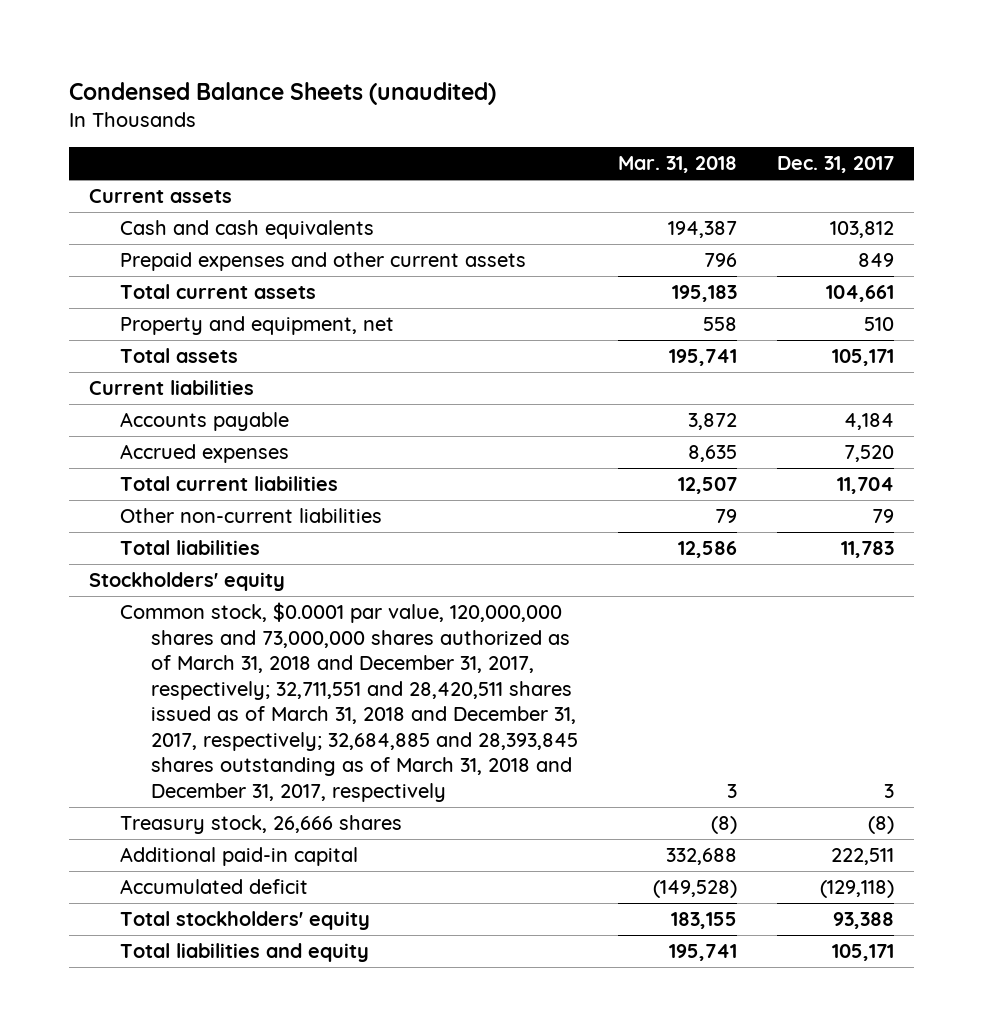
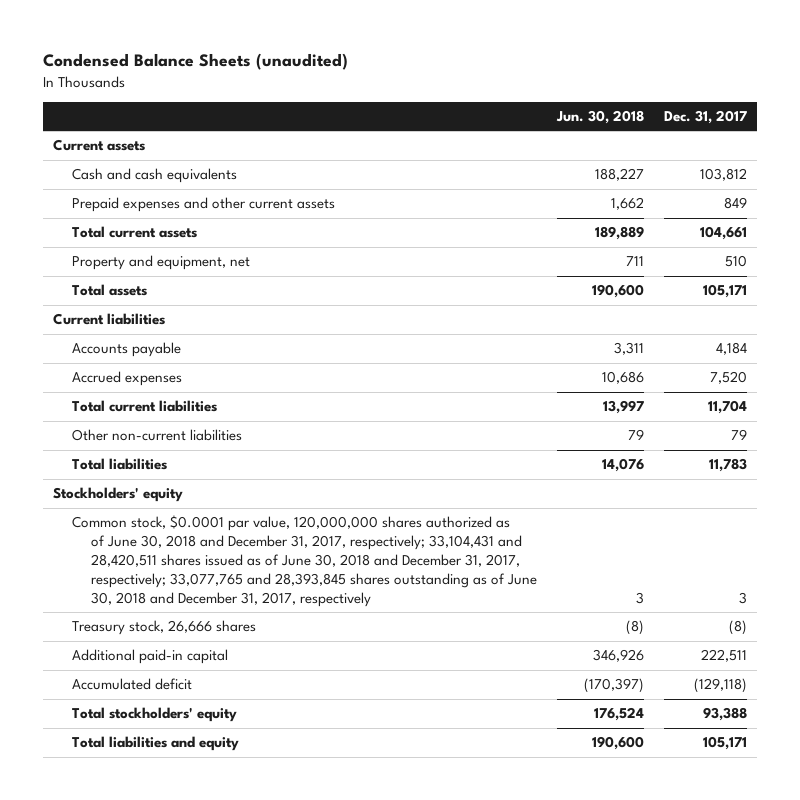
[617,156,737,174] Mar. 31, 2018 -> none
none -> [556,110,645,125] Jun. 30, 2018
[119,602,579,802] Common stock, $0.0001 par value, 120,000,000 shares and 73,000,000 shares authorized as of March 31, 2018 and December 31, 2017, respectively; 32,711,551 and 28,420,511 shares issued as of March 31, 2018 and December 31, 2017, respectively; 32,684,885 and 28,393,845 shares outstanding as of March 31, 2018 and December 31, 2017, respectively -> [72,515,538,607] Common stock, $0.0001 par value, 120,000,000 shares authorized as of June 30, 2018 and December 31, 2017, respectively; 33,104,431 and 28,420,511 shares issued as of June 30, 2018 and December 31, 2017, respectively; 33,077,765 and 28,393,845 shares outstanding as of June 30, 2018 and December 31, 2017, respectively

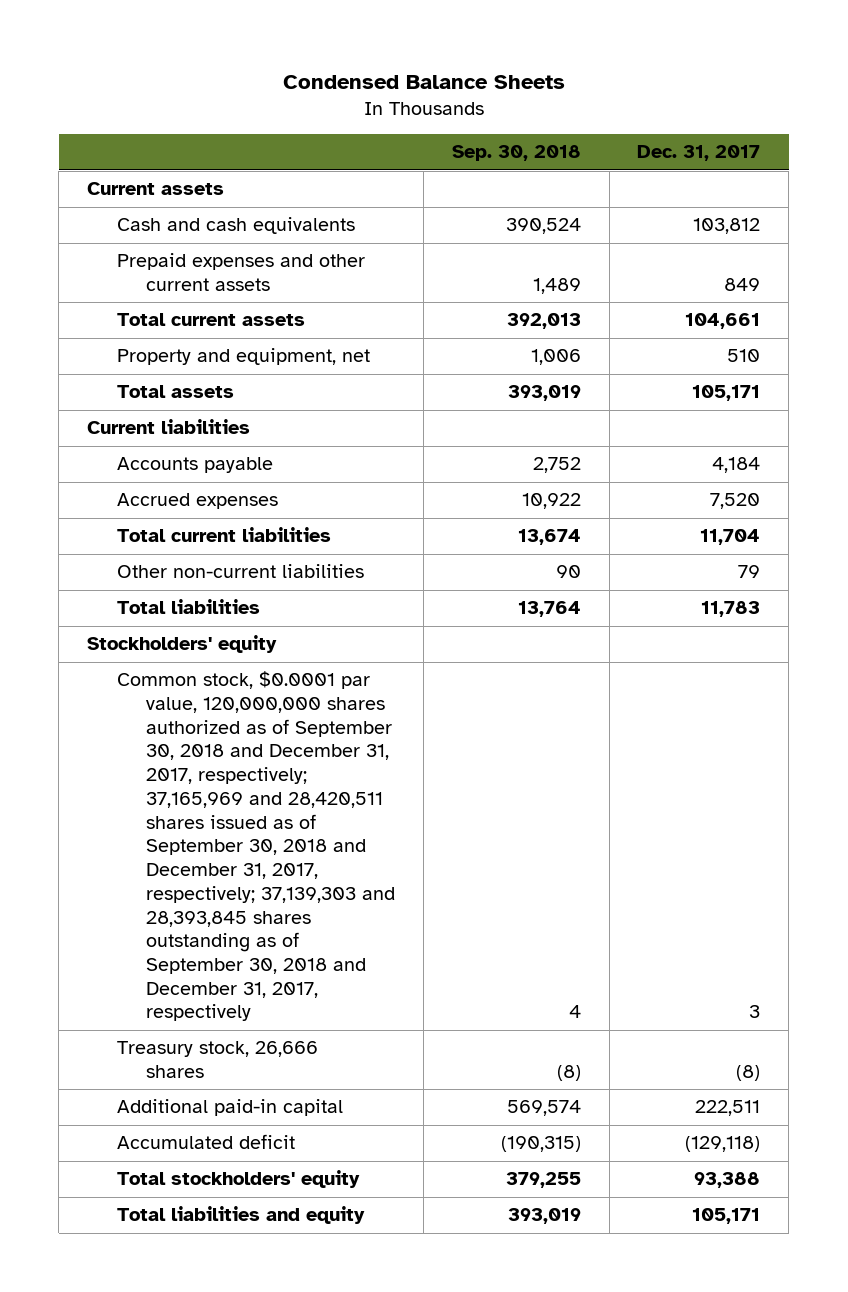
[43,53,349,71] Condensed Balance Sheets (unaudited) -> [282,74,565,89] Condensed Balance Sheets
[556,110,645,125] Jun. 30, 2018 -> none
none -> [451,145,581,162] Sep. 30, 2018
[72,515,538,607] Common stock, $0.0001 par value, 120,000,000 shares authorized as of June 30, 2018 and December 31, 2017, respectively; 33,104,431 and 28,420,511 shares issued as of June 30, 2018 and December 31, 2017, respectively; 33,077,765 and 28,393,845 shares outstanding as of June 30, 2018 and December 31, 2017, respectively -> [116,671,396,1022] Common stock, $0.0001 par value, 120,000,000 shares authorized as of September 30, 2018 and December 31, 2017, respectively; 37,165,969 and 28,420,511 shares issued as of September 30, 2018 and December 31, 2017, respectively; 37,139,303 and 28,393,845 shares outstanding as of September 30, 2018 and December 31, 2017, respectively

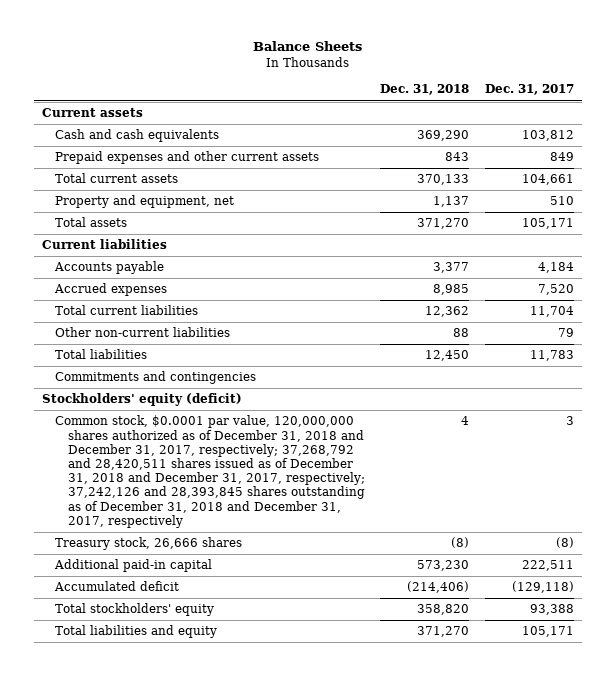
[282,74,565,89] Condensed Balance Sheets -> [252,41,362,52] Balance Sheets
[451,145,581,162] Sep. 30, 2018 -> none
none -> [380,84,470,96] Dec. 31, 2018
none -> [54,371,256,385] Commitments and contingencies
[87,635,278,654] Stockholders' equity -> [41,393,242,407] Stockholders' equity (deficit)
[116,671,396,1022] Common stock, $0.0001 par value, 120,000,000 shares authorized as of September 30, 2018 and December 31, 2017, respectively; 37,165,969 and 28,420,511 shares issued as of September 30, 2018 and December 31, 2017, respectively; 37,139,303 and 28,393,845 shares outstanding as of September 30, 2018 and December 31, 2017, respectively -> [54,415,365,528] Common stock, $0.0001 par value, 120,000,000 shares authorized as of December 31, 2018 and December 31, 2017, respectively; 37,268,792 and 28,420,511 shares issued as of December 31, 2018 and December 31, 2017, respectively; 37,242,126 and 28,393,845 shares outstanding as of December 31, 2018 and December 31, 2017, respectively

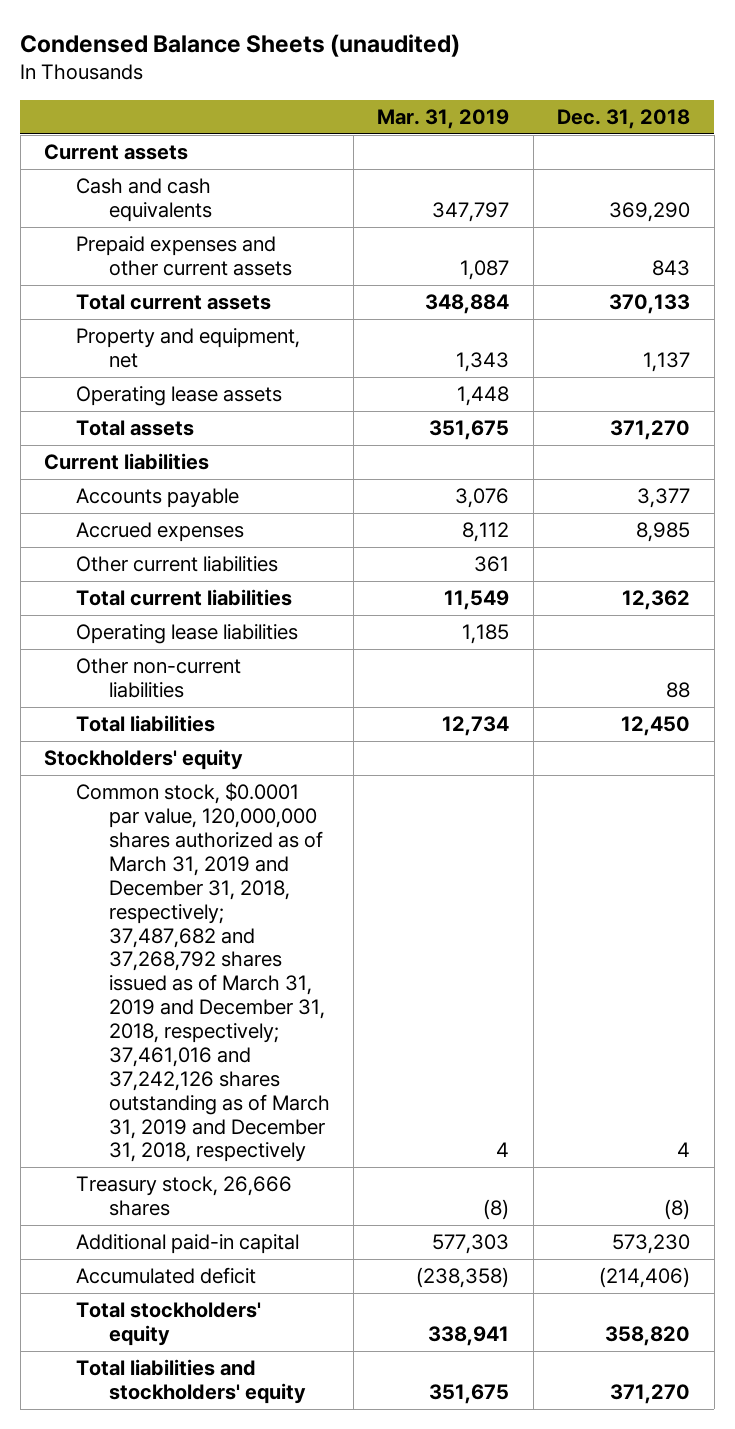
[252,41,362,52] Balance Sheets -> [20,33,461,57] Condensed Balance Sheets (unaudited)
[485,84,575,96] Dec. 31, 2017 -> none
none -> [377,108,510,129] Mar. 31, 2019
none -> [76,386,283,407] Operating lease assets
none -> [76,556,279,573] Other current liabilities
none -> [76,624,299,645] Operating lease liabilities
[54,371,256,385] Commitments and contingencies -> none
[41,393,242,407] Stockholders' equity (deficit) -> [44,749,244,771] Stockholders' equity
[54,415,365,528] Common stock, $0.0001 par value, 120,000,000 shares authorized as of December 31, 2018 and December 31, 2017, respectively; 37,268,792 and 28,420,511 shares issued as of December 31, 2018 and December 31, 2017, respectively; 37,242,126 and 28,393,845 shares outstanding as of December 31, 2018 and December 31, 2017, respectively -> [76,782,330,1163] Common stock, $0.0001 par value, 120,000,000 shares authorized as of March 31, 2019 and December 31, 2018, respectively; 37,487,682 and 37,268,792 shares issued as of March 31, 2019 and December 31, 2018, respectively; 37,461,016 and 37,242,126 shares outstanding as of March 31, 2019 and December 31, 2018, respectively
[54,625,217,639] Total liabilities and equity -> [76,1359,306,1405] Total liabilities and stockholders' equity

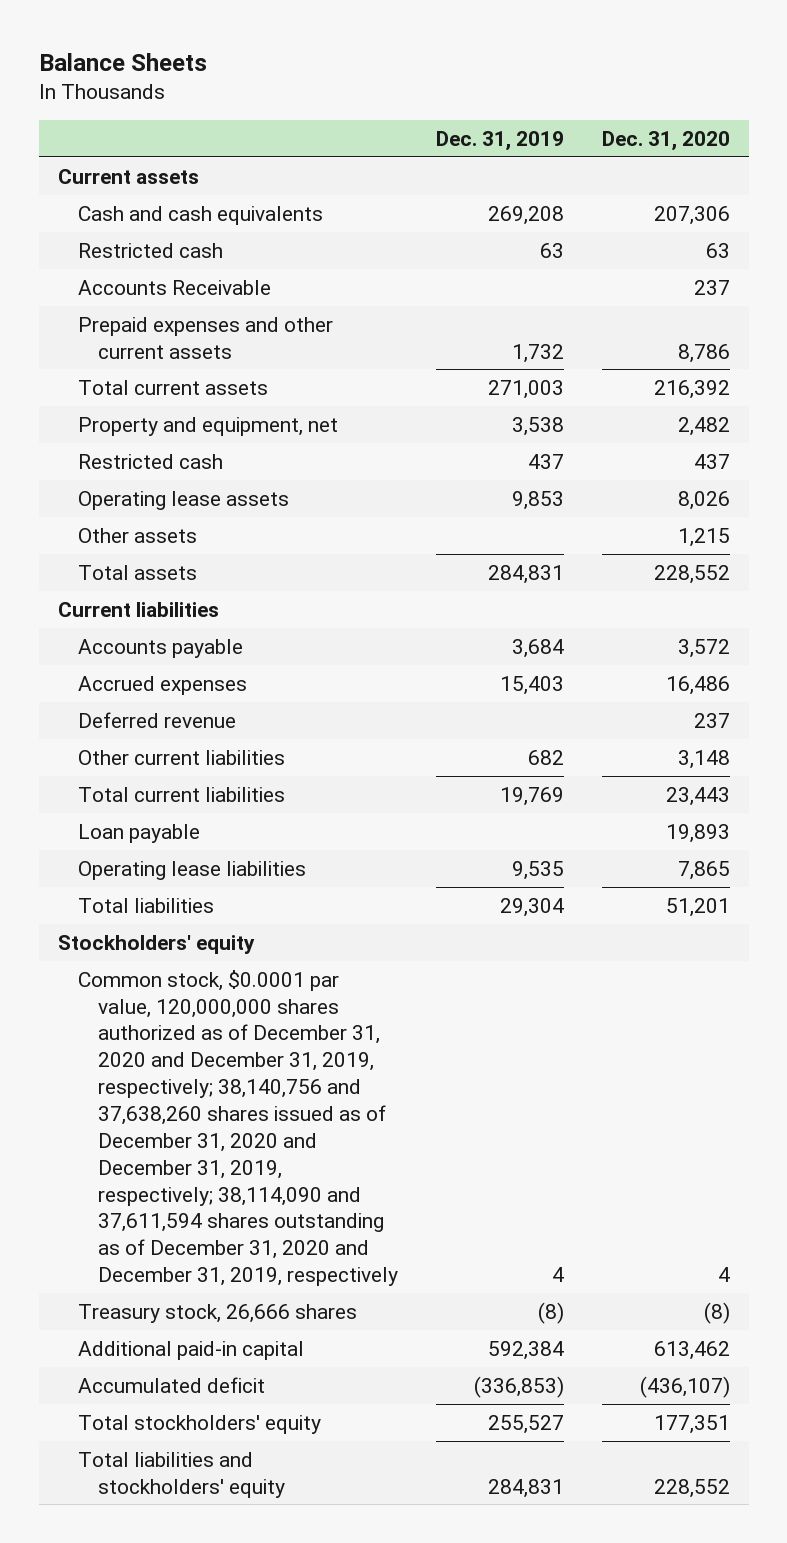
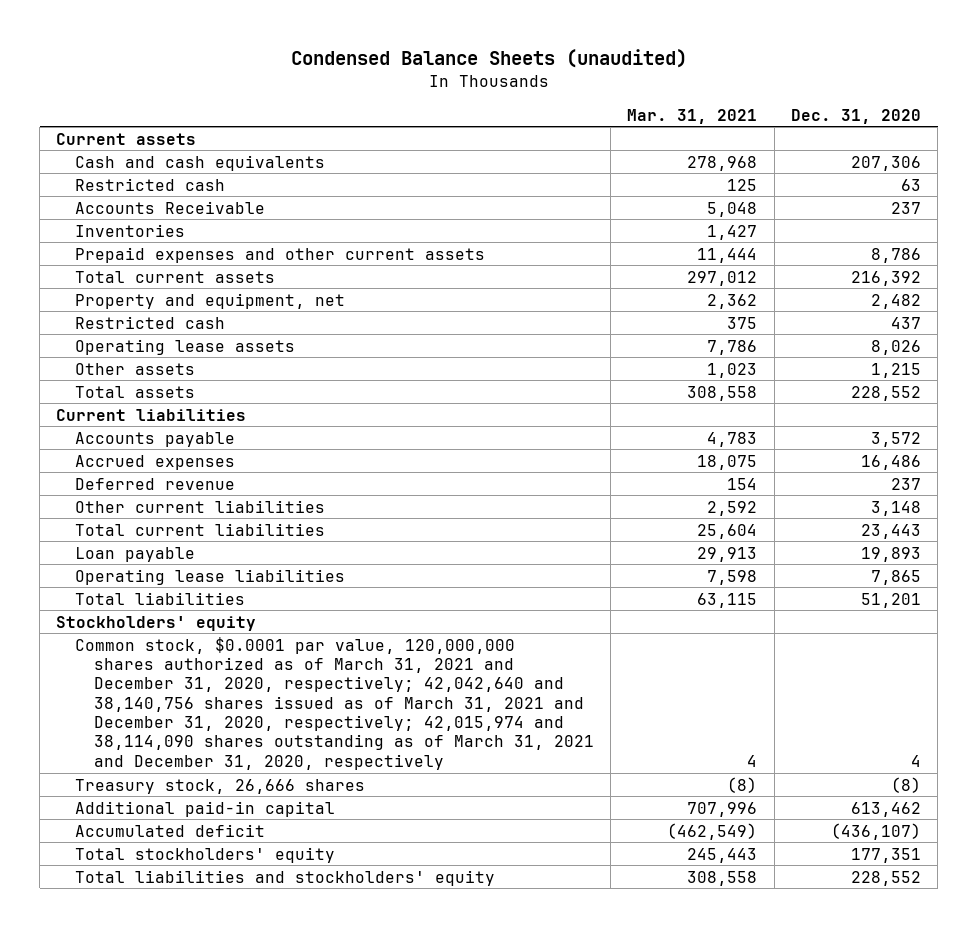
[38,53,207,72] Balance Sheets -> [290,48,687,68] Condensed Balance Sheets (unaudited)
[435,131,564,152] Dec. 31, 2019 -> none
none -> [627,108,758,124] Mar. 31, 2021
none -> [75,223,186,237] Inventories
[77,969,398,1287] Common stock, $0.0001 par value, 120,000,000 shares authorized as of December 31, 2020 and December 31, 2019, respectively; 38,140,756 and 37,638,260 shares issued as of December 31, 2020 and December 31, 2019, respectively; 38,114,090 and 37,611,594 shares outstanding as of December 31, 2020 and December 31, 2019, respectively -> [75,636,594,770] Common stock, $0.0001 par value, 120,000,000 shares authorized as of March 31, 2021 and December 31, 2020, respectively; 42,042,640 and 38,140,756 shares issued as of March 31, 2021 and December 31, 2020, respectively; 42,015,974 and 38,114,090 shares outstanding as of March 31, 2021 and December 31, 2020, respectively

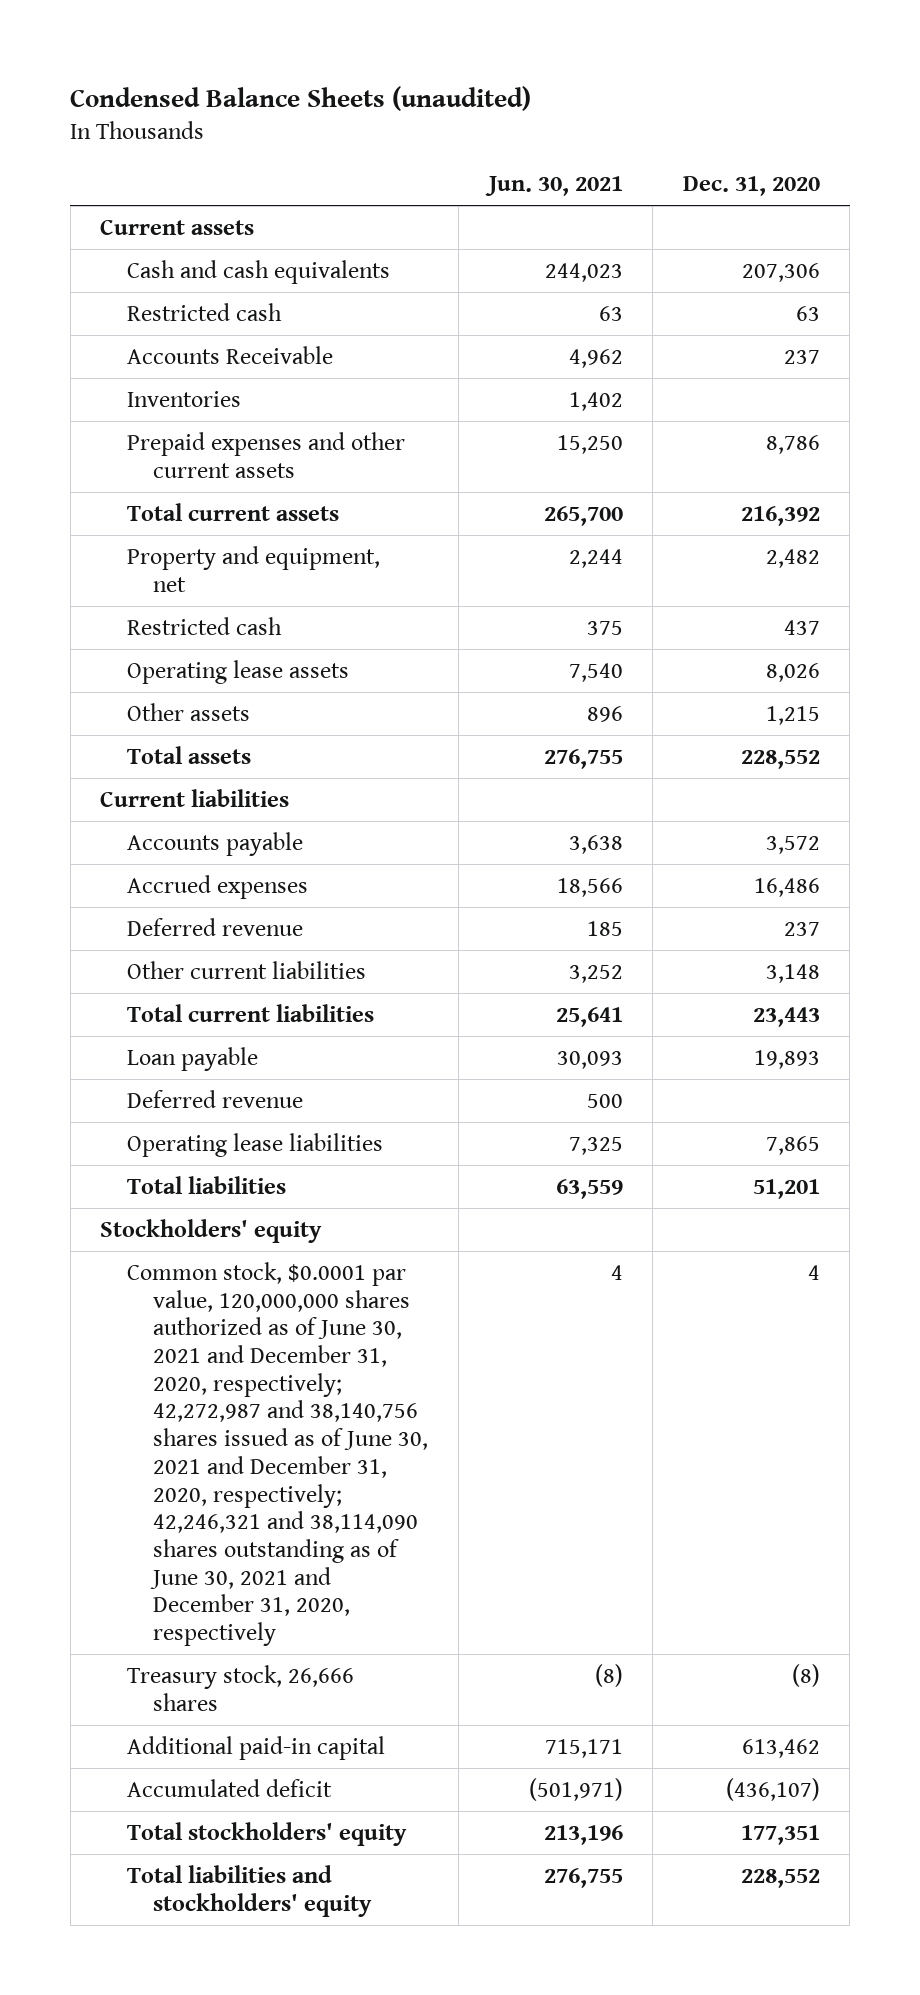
[627,108,758,124] Mar. 31, 2021 -> none
none -> [484,176,623,197] Jun. 30, 2021
none -> [126,1089,303,1108] Deferred revenue
[75,636,594,770] Common stock, $0.0001 par value, 120,000,000 shares authorized as of March 31, 2021 and December 31, 2020, respectively; 42,042,640 and 38,140,756 shares issued as of March 31, 2021 and December 31, 2020, respectively; 42,015,974 and 38,114,090 shares outstanding as of March 31, 2021 and December 31, 2020, respectively -> [126,1261,429,1647] Common stock, $0.0001 par value, 120,000,000 shares authorized as of June 30, 2021 and December 31, 2020, respectively; 42,272,987 and 38,140,756 shares issued as of June 30, 2021 and December 31, 2020, respectively; 42,246,321 and 38,114,090 shares outstanding as of June 30, 2021 and December 31, 2020, respectively

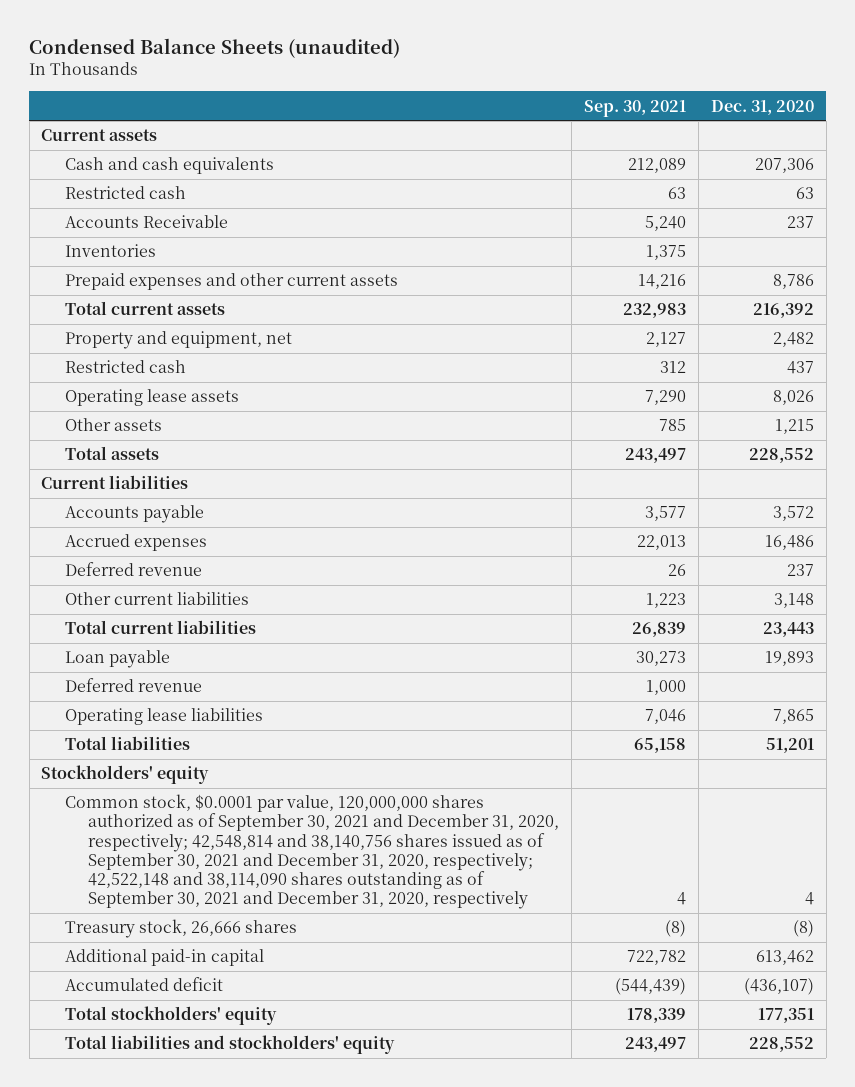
[484,176,623,197] Jun. 30, 2021 -> none
none -> [584,99,687,117] Sep. 30, 2021
[126,1261,429,1647] Common stock, $0.0001 par value, 120,000,000 shares authorized as of June 30, 2021 and December 31, 2020, respectively; 42,272,987 and 38,140,756 shares issued as of June 30, 2021 and December 31, 2020, respectively; 42,246,321 and 38,114,090 shares outstanding as of June 30, 2021 and December 31, 2020, respectively -> [64,794,560,909] Common stock, $0.0001 par value, 120,000,000 shares authorized as of September 30, 2021 and December 31, 2020, respectively; 42,548,814 and 38,140,756 shares issued as of September 30, 2021 and December 31, 2020, respectively; 42,522,148 and 38,114,090 shares outstanding as of September 30, 2021 and December 31, 2020, respectively

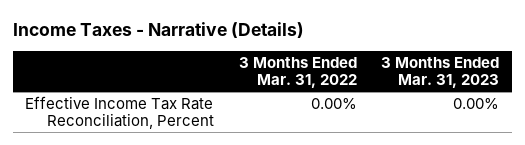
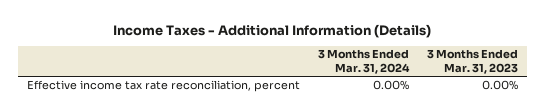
[12,22,304,39] Income Taxes - Narrative (Details) -> [113,23,432,38] Income Taxes - Additional Information (Details)
[238,56,357,89] 3 Months Ended Mar. 31, 2022 -> none
none -> [317,49,410,75] 3 Months Ended Mar. 31, 2024
[25,95,214,130] Effective Income Tax Rate Reconciliation, Percent -> [26,80,300,93] Effective income tax rate reconciliation, percent

